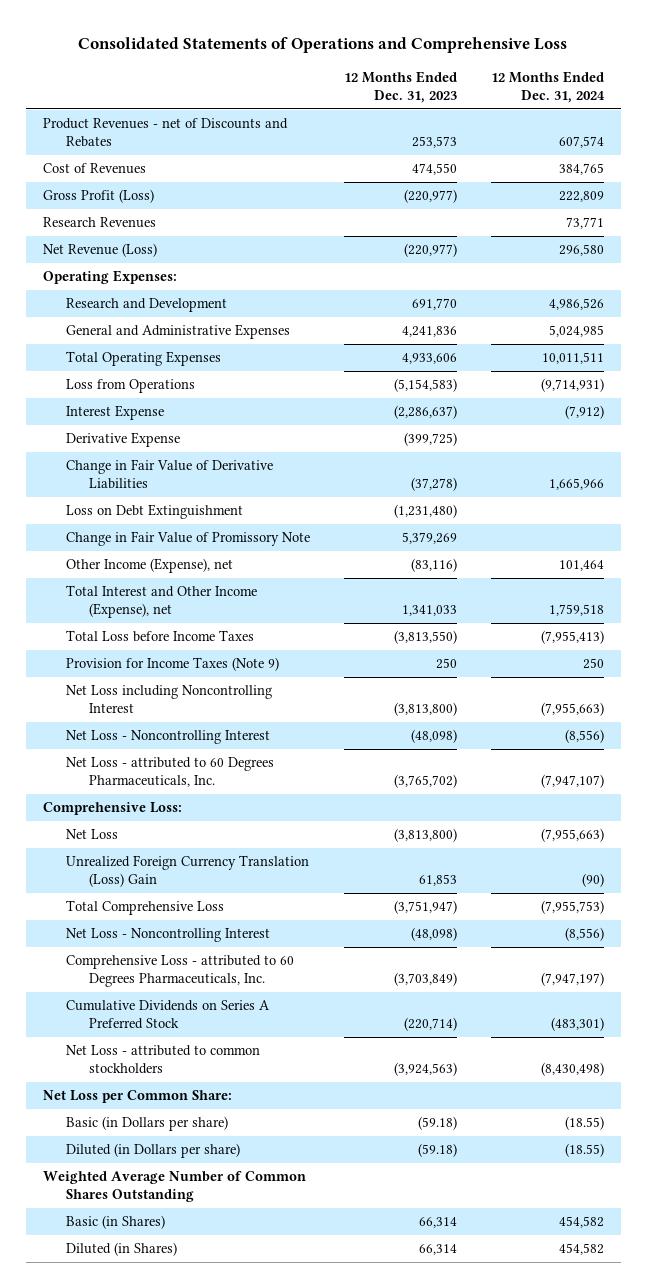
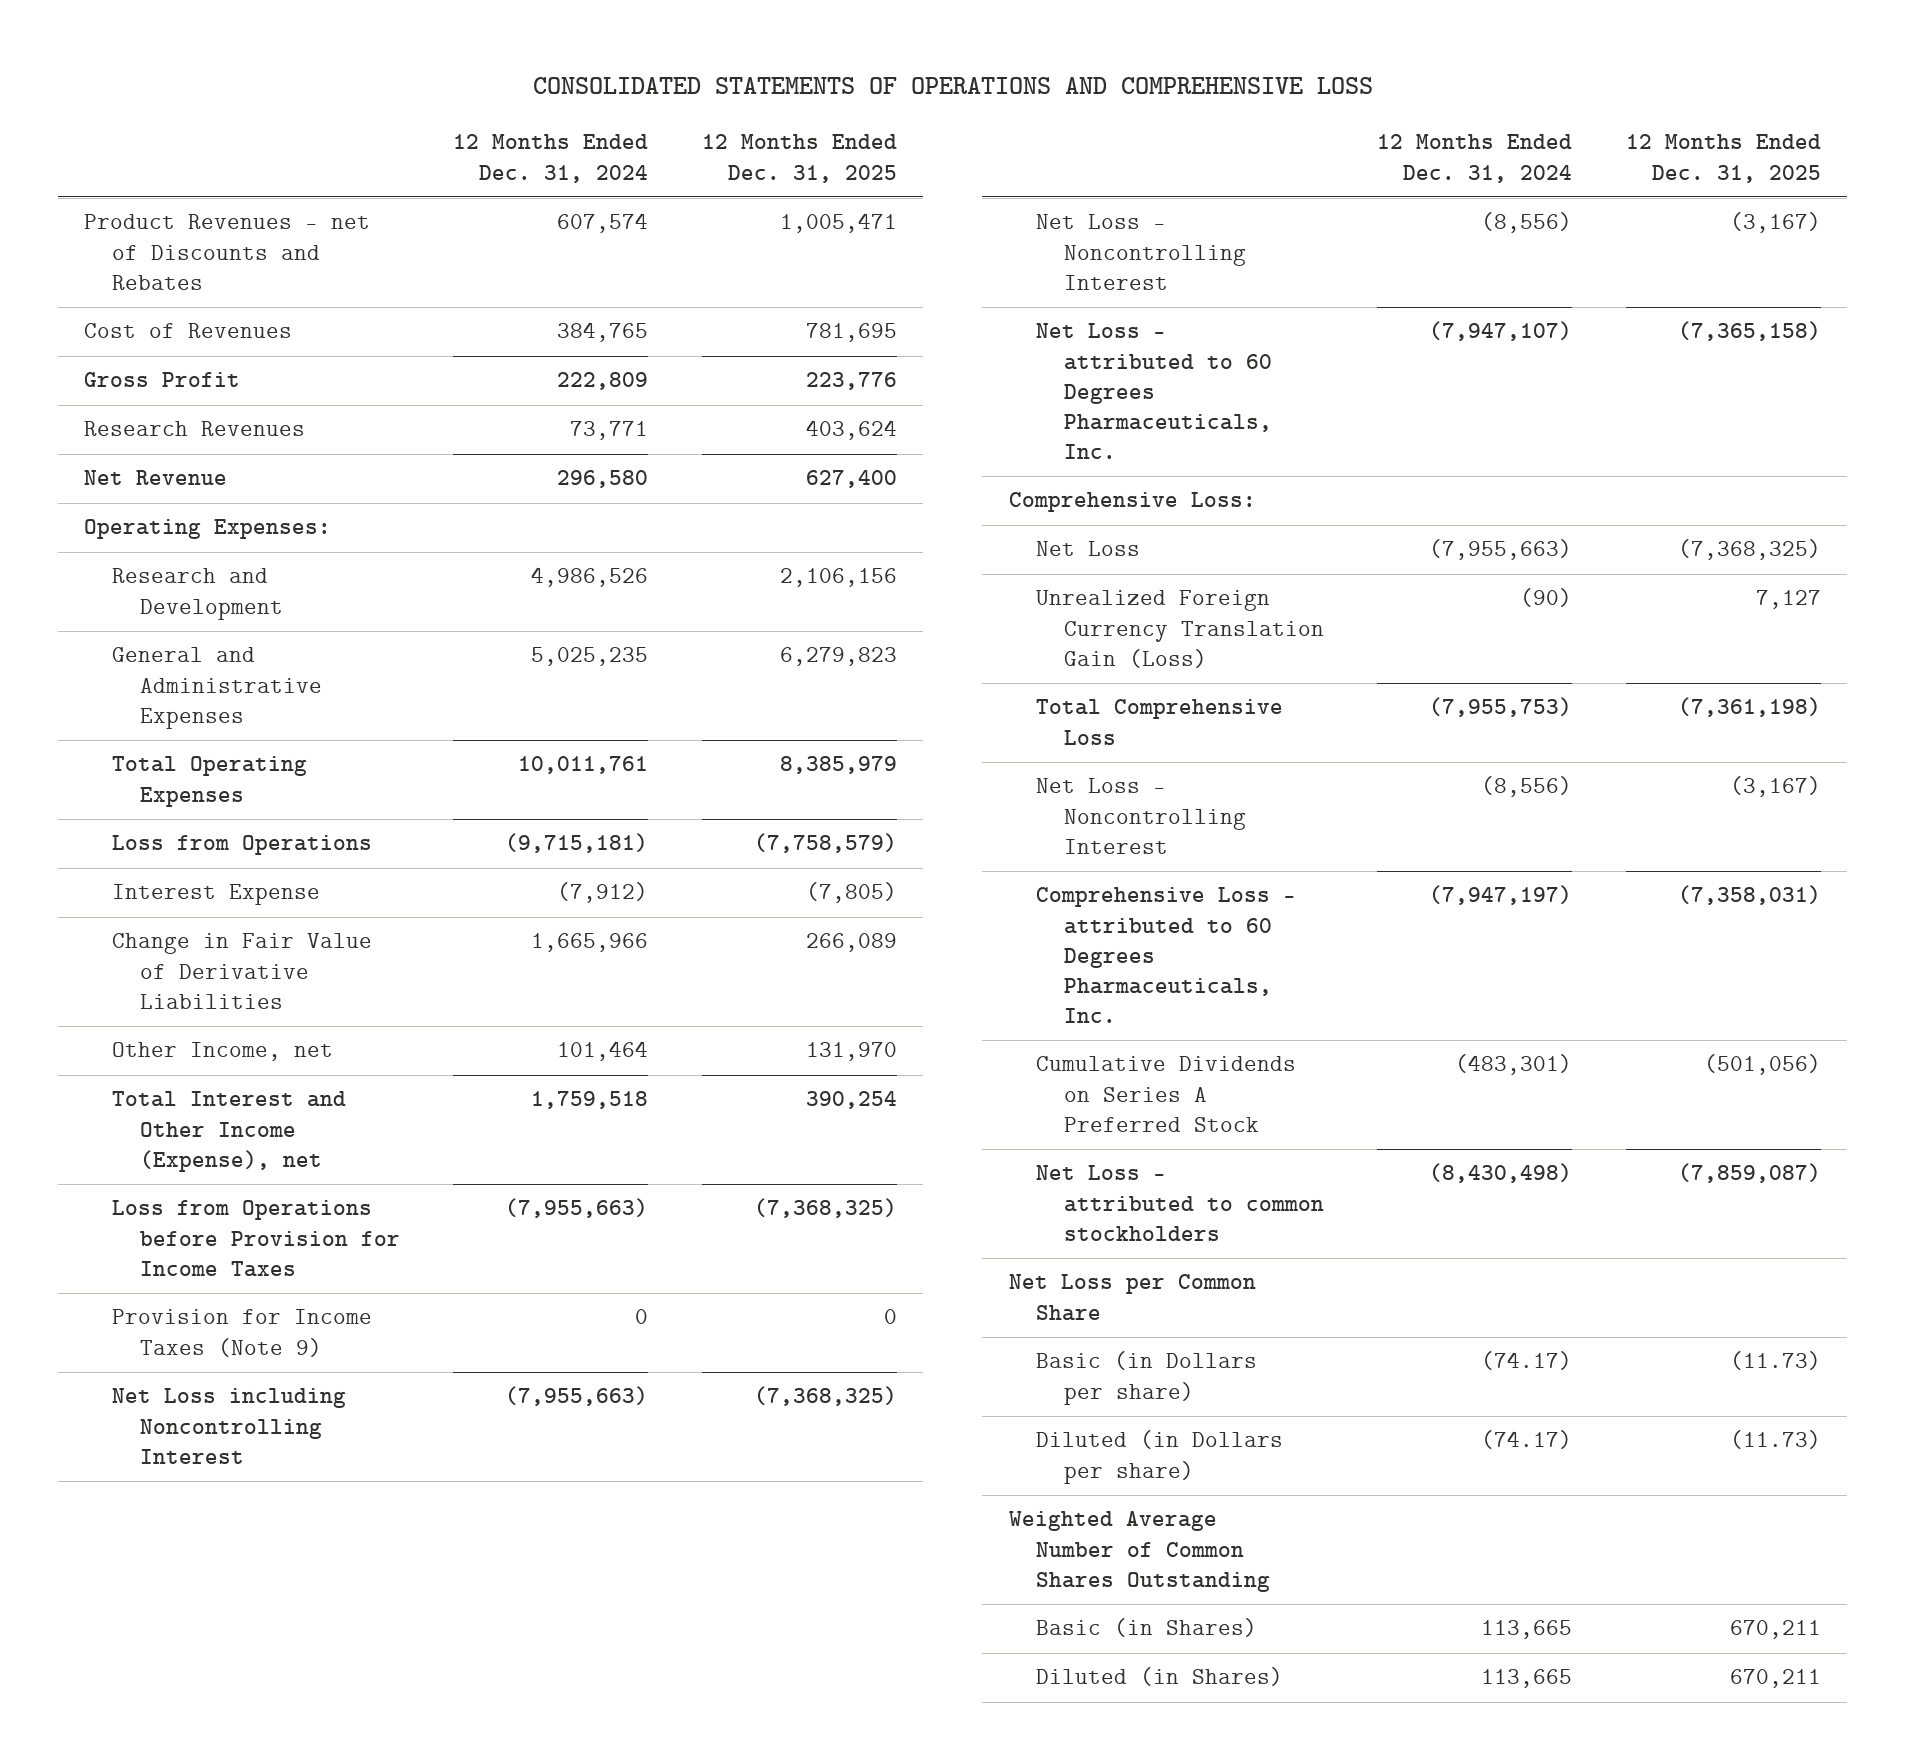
[78,36,568,53] Consolidated Statements of Operations and Comprehensive Loss -> [532,77,1373,95] CONSOLIDATED STATEMENTS OF OPERATIONS AND COMPREHENSIVE LOSS
[343,70,457,103] 12 Months Ended Dec. 31, 2023 -> none
none -> [701,134,897,183] 12 Months Ended Dec. 31, 2025
[43,189,155,204] Gross Profit (Loss) -> [84,372,241,388] Gross Profit
[43,243,158,258] Net Revenue (Loss) -> [84,470,228,486] Net Revenue
[548,325,604,338] 5,024,985 -> [531,647,649,667] 5,025,235
[541,352,604,365] 10,011,511 -> [518,756,649,775] 10,011,761
[540,378,604,393] (9,714,931) -> [505,833,649,854] (9,715,181)
[66,432,181,448] Derivative Expense -> none
[66,504,244,520] Loss on Debt Extinguishment -> none
[66,531,311,547] Change in Fair Value of Promissory Note -> none
[66,558,234,574] Other Income (Expense), net -> [112,1042,334,1062] Other Income, net
[66,630,255,643] Total Loss before Income Taxes -> [112,1200,401,1277] Loss from Operations before Provision for Income Taxes
[540,630,604,645] (7,955,413) -> [505,1198,649,1219] (7,955,663)
[582,658,604,670] 250 -> [635,1309,649,1325] 0
[66,855,310,888] Unrealized Foreign Currency Translation (Loss) Gain -> [1036,590,1325,668] Unrealized Foreign Currency Translation Gain (Loss)
[43,1090,233,1104] Net Loss per Common Share: -> [1008,1274,1256,1321] Net Loss per Common Share
[564,1116,604,1131] (18.55) -> [1481,1351,1573,1371] (74.17)
[564,1143,604,1158] (18.55) -> [1481,1430,1573,1450] (74.17)
[558,1216,604,1229] 454,582 -> [1481,1620,1573,1640] 113,665
[558,1243,604,1256] 454,582 -> [1481,1669,1573,1689] 113,665

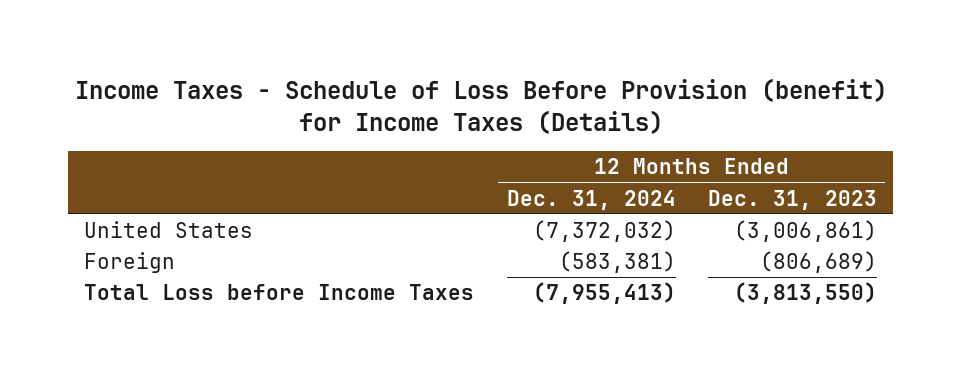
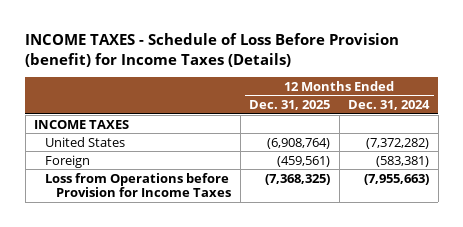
[74,78,887,134] Income Taxes - Schedule of Loss Before Provision (benefit) for Income Taxes (Details) -> [25,32,400,67] INCOME TAXES - Schedule of Loss Before Provision (benefit) for Income Taxes (Details)
[708,189,878,210] Dec. 31, 2023 -> none
none -> [249,100,331,111] Dec. 31, 2025
none -> [34,119,130,129] INCOME TAXES
[532,220,676,243] (7,372,032) -> [366,137,430,149] (7,372,282)
[84,284,475,301] Total Loss before Income Taxes -> [45,172,232,198] Loss from Operations before Provision for Income Taxes
[532,282,676,305] (7,955,413) -> [364,173,430,185] (7,955,663)

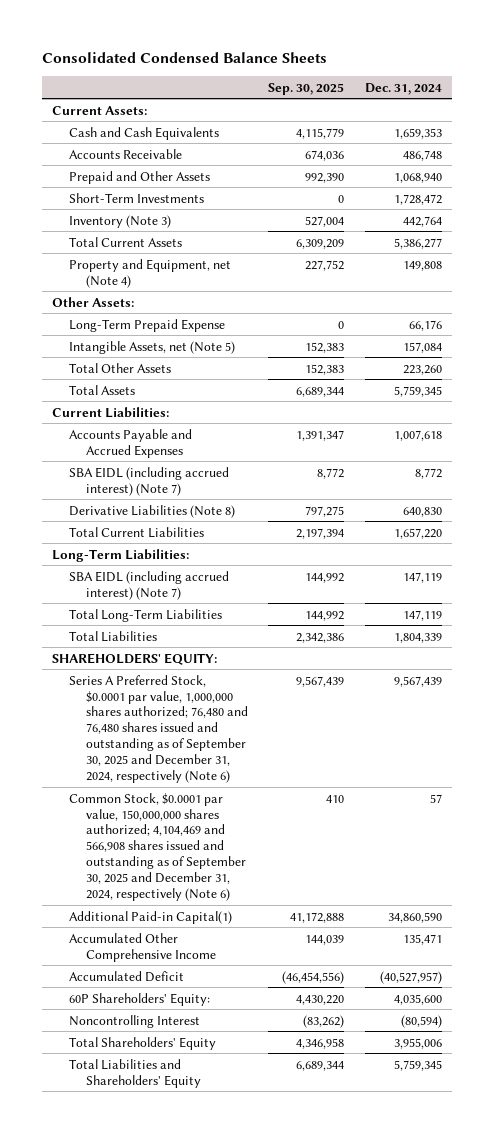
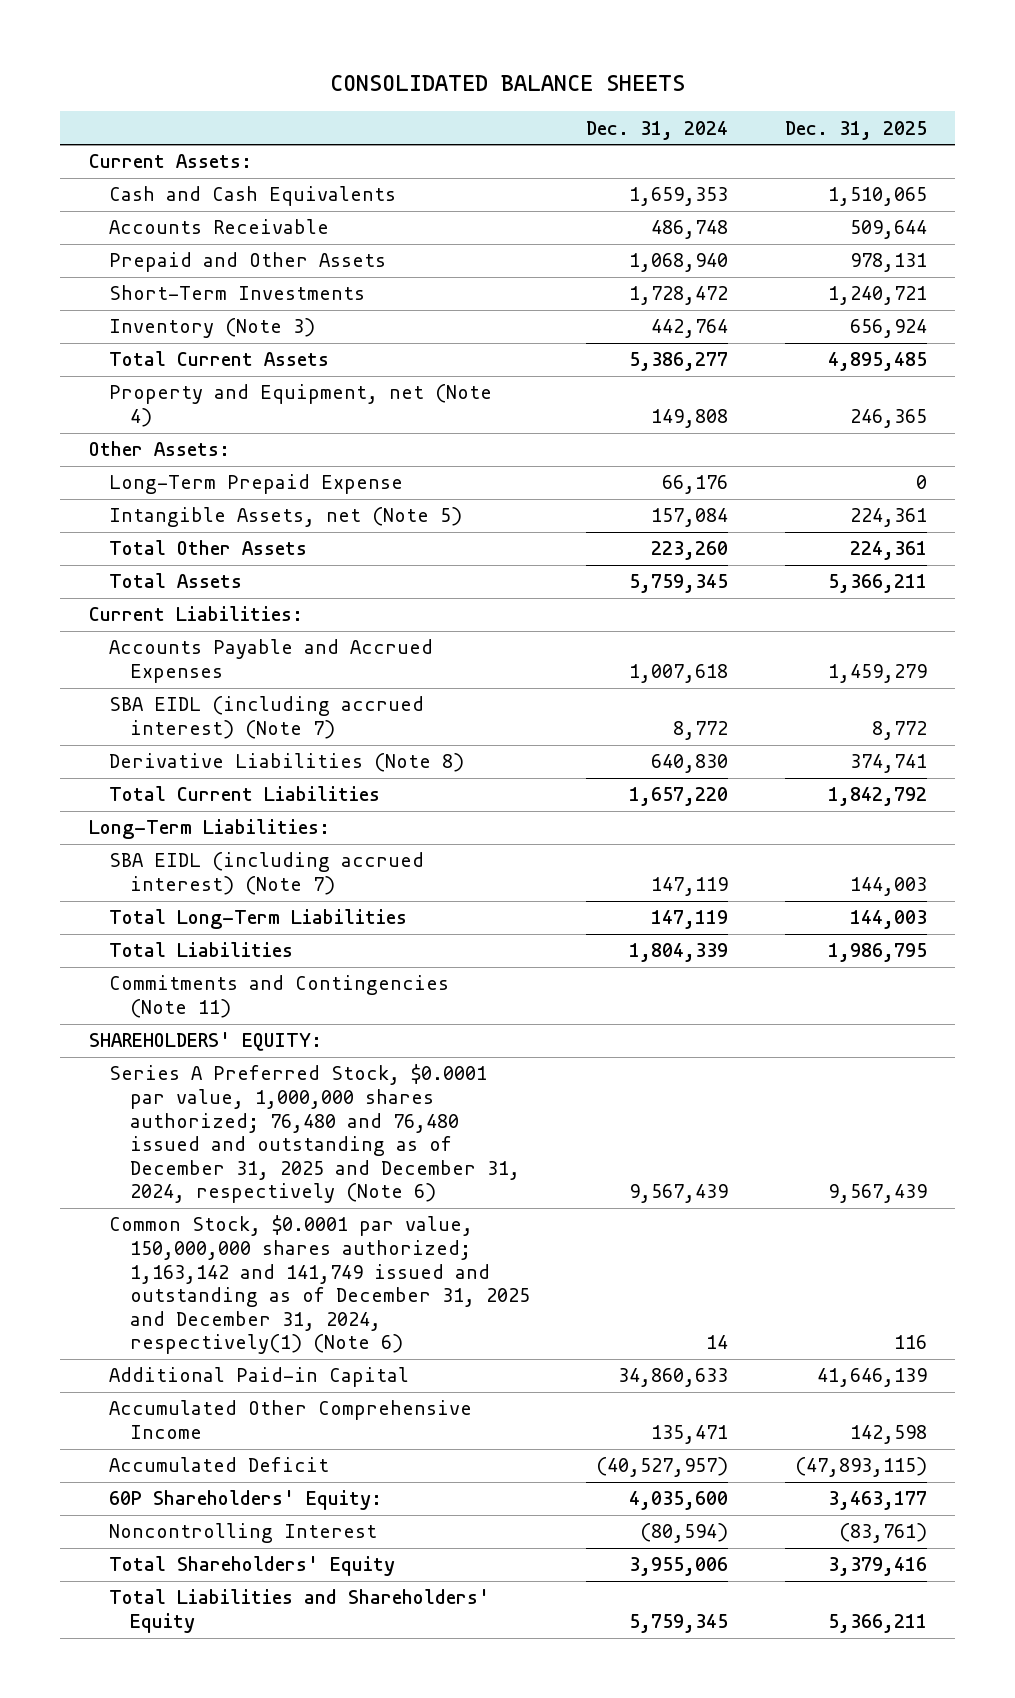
[41,51,327,63] Consolidated Condensed Balance Sheets -> [329,75,685,92] CONSOLIDATED BALANCE SHEETS
[268,82,345,95] Sep. 30, 2025 -> none
none -> [784,120,927,140] Dec. 31, 2025
none -> [109,975,450,1019] Commitments and Contingencies (Note 11)
[68,674,248,784] Series A Preferred Stock, $0.0001 par value, 1,000,000 shares authorized; 76,480 and 76,480 shares issued and outstanding as of September 30, 2025 and December 31, 2024, respectively (Note 6) -> [109,1064,520,1204] Series A Preferred Stock, $0.0001 par value, 1,000,000 shares authorized; 76,480 and 76,480 issued and outstanding as of December 31, 2025 and December 31, 2024, respectively (Note 6)
[68,792,246,902] Common Stock, $0.0001 par value, 150,000,000 shares authorized; 4,104,469 and 566,908 shares issued and outstanding as of September 30, 2025 and December 31, 2024, respectively (Note 6) -> [109,1215,530,1355] Common Stock, $0.0001 par value, 150,000,000 shares authorized; 1,163,142 and 141,749 issued and outstanding as of December 31, 2025 and December 31, 2024, respectively(1) (Note 6)
[429,793,442,803] 57 -> [706,1335,729,1350] 14
[68,910,232,924] Additional Paid-in Capital(1) -> [109,1367,410,1388] Additional Paid-in Capital
[387,911,442,923] 34,860,590 -> [618,1368,729,1388] 34,860,633

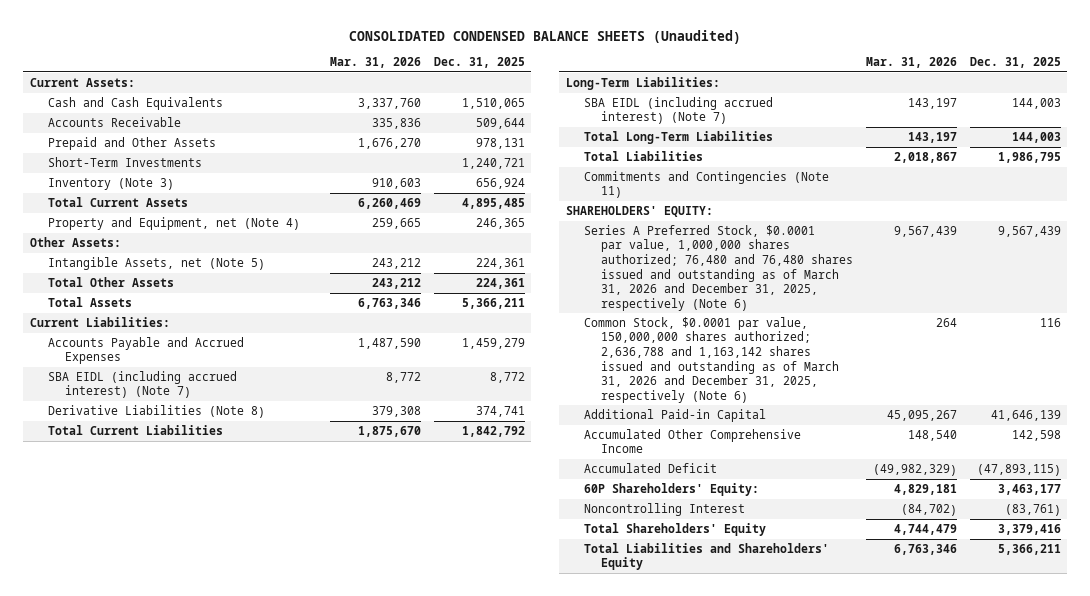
[329,75,685,92] CONSOLIDATED BALANCE SHEETS -> [349,29,742,44] CONSOLIDATED CONDENSED BALANCE SHEETS (Unaudited)
[586,120,729,140] Dec. 31, 2024 -> none
none -> [330,56,422,68] Mar. 31, 2026
[109,474,404,495] Long-Term Prepaid Expense -> none
[109,1064,520,1204] Series A Preferred Stock, $0.0001 par value, 1,000,000 shares authorized; 76,480 and 76,480 issued and outstanding as of December 31, 2025 and December 31, 2024, respectively (Note 6) -> [583,224,854,311] Series A Preferred Stock, $0.0001 par value, 1,000,000 shares authorized; 76,480 and 76,480 shares issued and outstanding as of March 31, 2026 and December 31, 2025, respectively (Note 6)
[109,1215,530,1355] Common Stock, $0.0001 par value, 150,000,000 shares authorized; 1,163,142 and 141,749 issued and outstanding as of December 31, 2025 and December 31, 2024, respectively(1) (Note 6) -> [583,316,840,403] Common Stock, $0.0001 par value, 150,000,000 shares authorized; 2,636,788 and 1,163,142 shares issued and outstanding as of March 31, 2026 and December 31, 2025, respectively (Note 6)

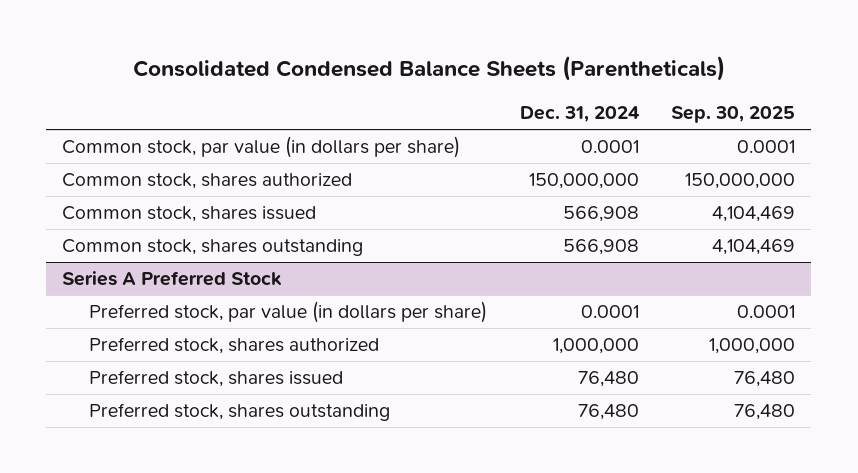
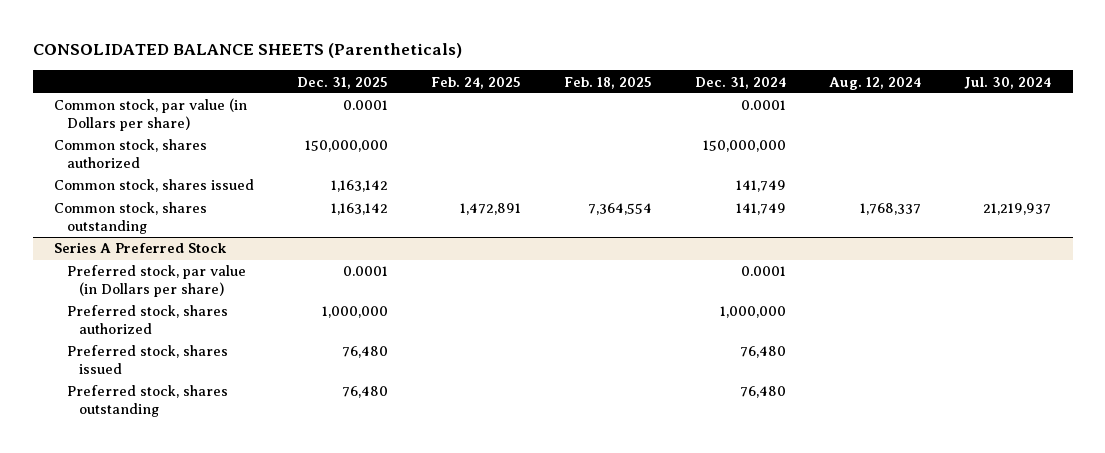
[132,56,725,82] Consolidated Condensed Balance Sheets (Parentheticals) -> [32,43,462,59] CONSOLIDATED BALANCE SHEETS (Parentheticals)
[671,106,796,124] Sep. 30, 2025 -> none
none -> [297,76,389,89] Dec. 31, 2025
none -> [431,76,522,89] Feb. 24, 2025
none -> [564,76,653,89] Feb. 18, 2025
none -> [829,76,922,90] Aug. 12, 2024
none -> [964,76,1052,89] Jul. 30, 2024
[62,136,461,159] Common stock, par value (in dollars per share) -> [54,98,248,131] Common stock, par value (in Dollars per share)
[562,206,639,223] 566,908 -> [736,180,787,193] 141,749
[562,239,639,256] 566,908 -> [736,203,787,216] 141,749
[88,301,487,324] Preferred stock, par value (in dollars per share) -> [66,265,246,297] Preferred stock, par value (in Dollars per share)

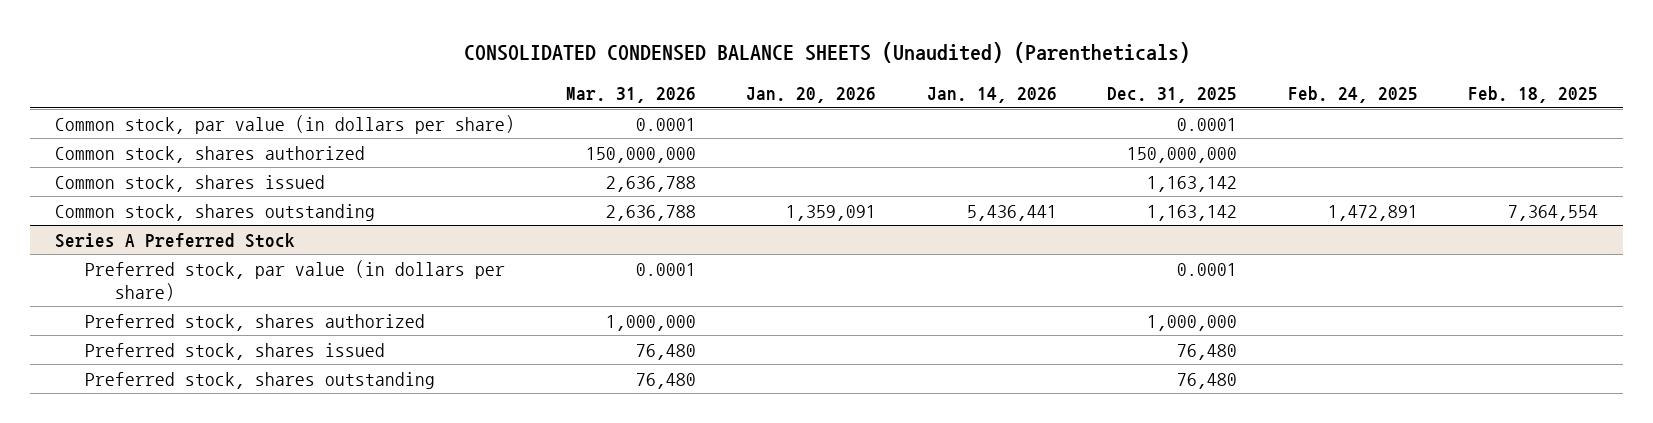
[32,43,462,59] CONSOLIDATED BALANCE SHEETS (Parentheticals) -> [463,42,1190,64] CONSOLIDATED CONDENSED BALANCE SHEETS (Unaudited) (Parentheticals)
[695,76,787,89] Dec. 31, 2024 -> none
[829,76,922,90] Aug. 12, 2024 -> none
[964,76,1052,89] Jul. 30, 2024 -> none
none -> [565,86,696,103] Mar. 31, 2026
none -> [746,86,877,103] Jan. 20, 2026
none -> [926,86,1057,103] Jan. 14, 2026
[54,98,248,131] Common stock, par value (in Dollars per share) -> [55,114,516,134] Common stock, par value (in dollars per share)
[66,265,246,297] Preferred stock, par value (in Dollars per share) -> [85,259,506,301] Preferred stock, par value (in dollars per share)

